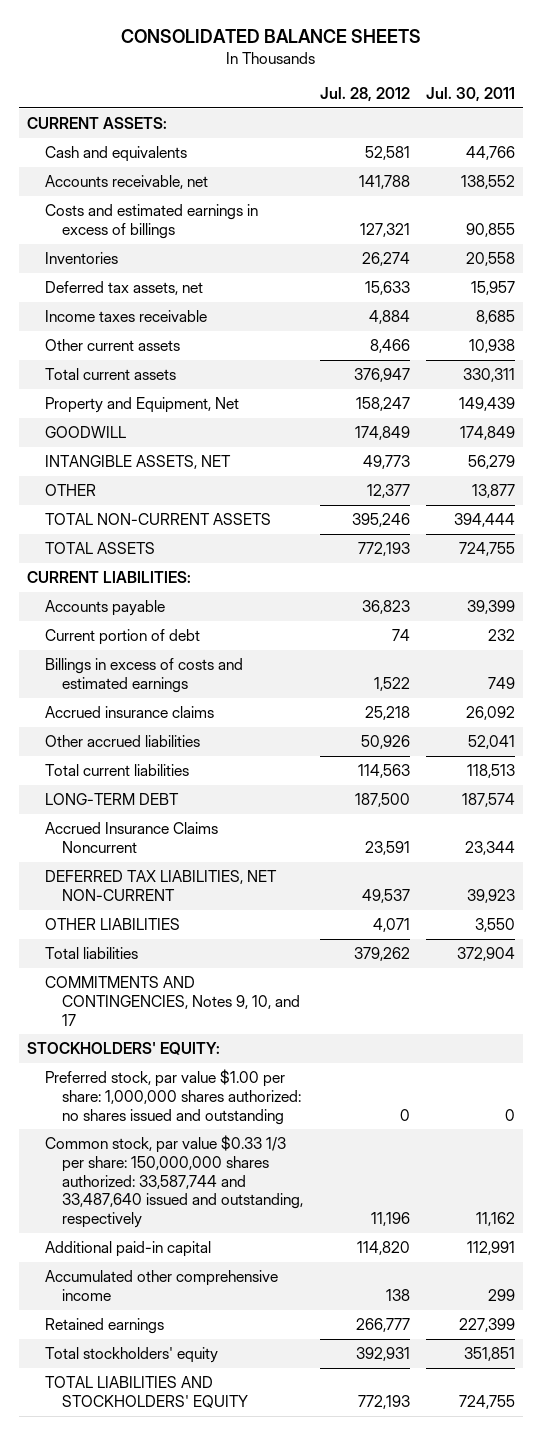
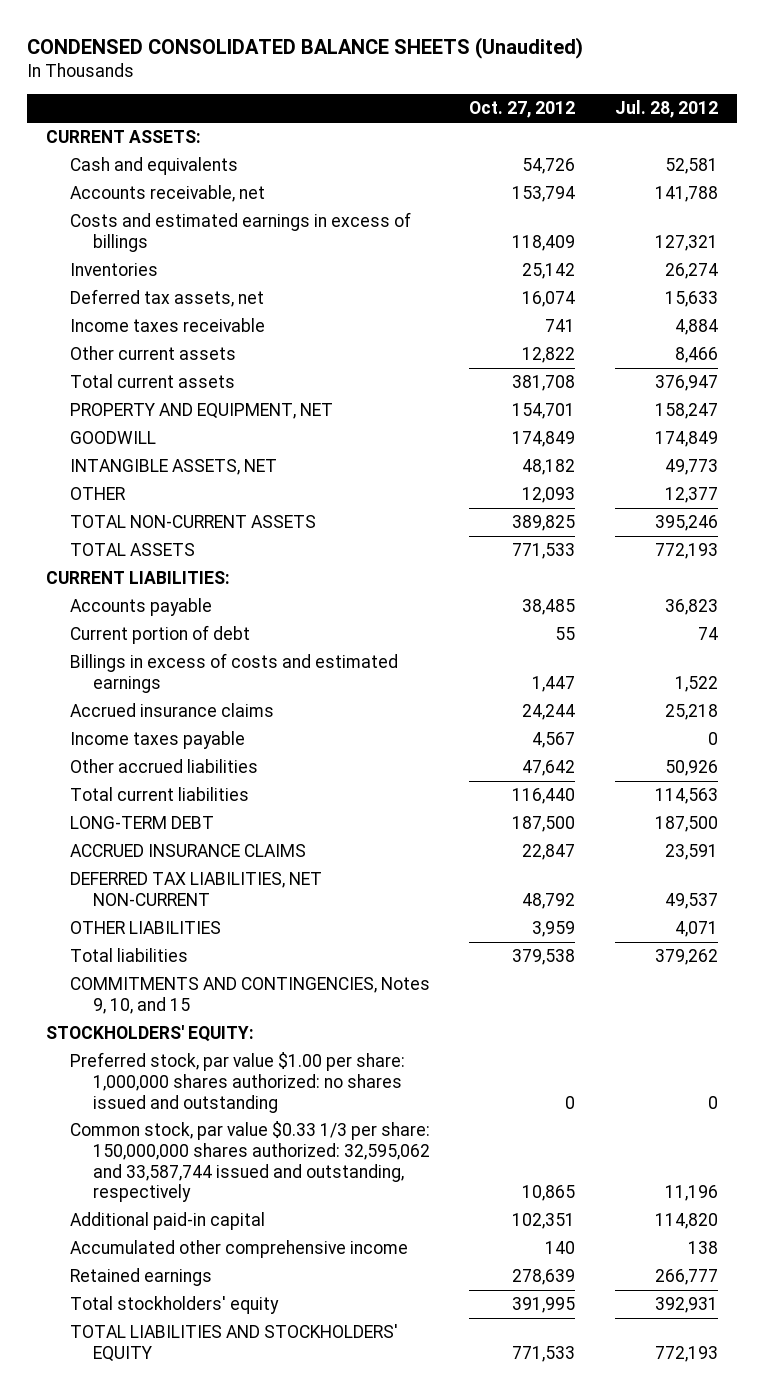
[121,28,422,43] CONSOLIDATED BALANCE SHEETS -> [26,36,583,59] CONDENSED CONSOLIDATED BALANCE SHEETS (Unaudited)
[426,87,516,103] Jul. 30, 2011 -> none
none -> [469,101,576,119] Oct. 27, 2012
[44,397,239,414] Property and Equipment, Net -> [69,403,333,420] PROPERTY AND EQUIPMENT, NET
none -> [69,731,245,750] Income taxes payable
[44,822,218,853] Accrued Insurance Claims Noncurrent -> [69,844,306,858] ACCRUED INSURANCE CLAIMS
[44,976,300,1026] COMMITMENTS AND CONTINGENCIES, Notes 9, 10, and 17 -> [69,977,430,1014] COMMITMENTS AND CONTINGENCIES, Notes 9, 10, and 15
[44,1135,303,1229] Common stock, par value $0.33 1/3 per share: 150,000,000 shares authorized: 33,587,744 and 33,487,640 issued and outstanding, respectively -> [69,1121,430,1203] Common stock, par value $0.33 1/3 per share: 150,000,000 shares authorized: 32,595,062 and 33,587,744 issued and outstanding, respectively

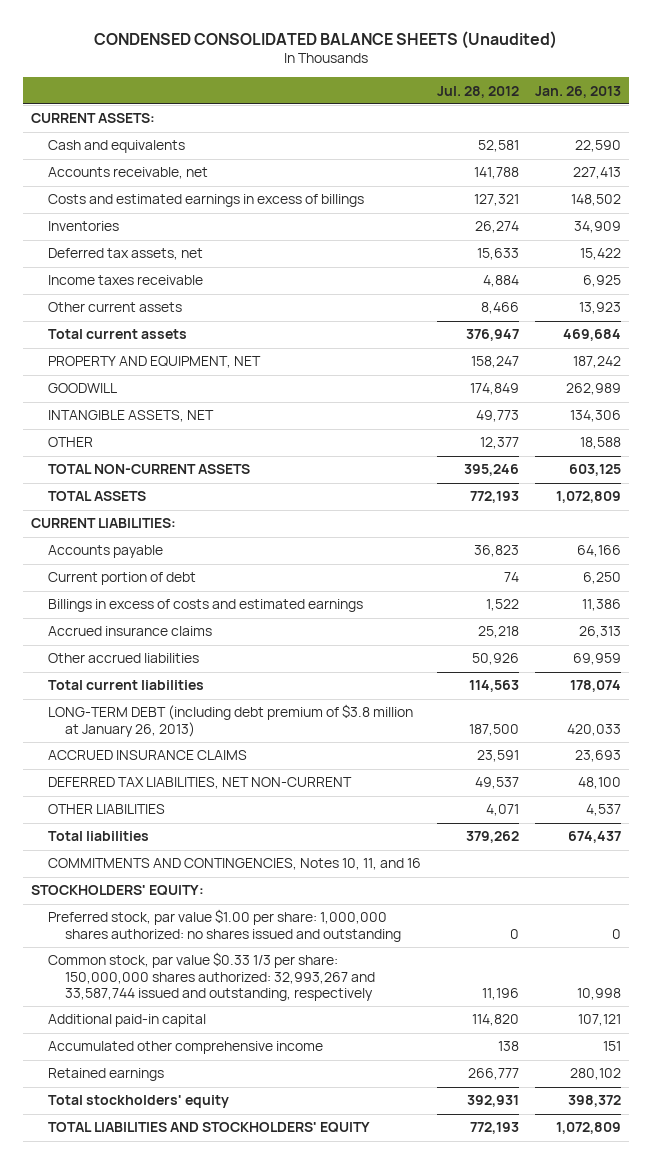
[469,101,576,119] Oct. 27, 2012 -> none
none -> [534,85,621,98] Jan. 26, 2013
[69,731,245,750] Income taxes payable -> none
[69,816,214,830] LONG-TERM DEBT -> [47,704,413,737] LONG-TERM DEBT (including debt premium of $3.8 million at January 26, 2013)
[69,977,430,1014] COMMITMENTS AND CONTINGENCIES, Notes 9, 10, and 15 -> [47,858,421,871] COMMITMENTS AND CONTINGENCIES, Notes 10, 11, and 16
[69,1121,430,1203] Common stock, par value $0.33 1/3 per share: 150,000,000 shares authorized: 32,595,062 and 33,587,744 issued and outstanding, respectively -> [47,952,375,1001] Common stock, par value $0.33 1/3 per share: 150,000,000 shares authorized: 32,993,267 and 33,587,744 issued and outstanding, respectively

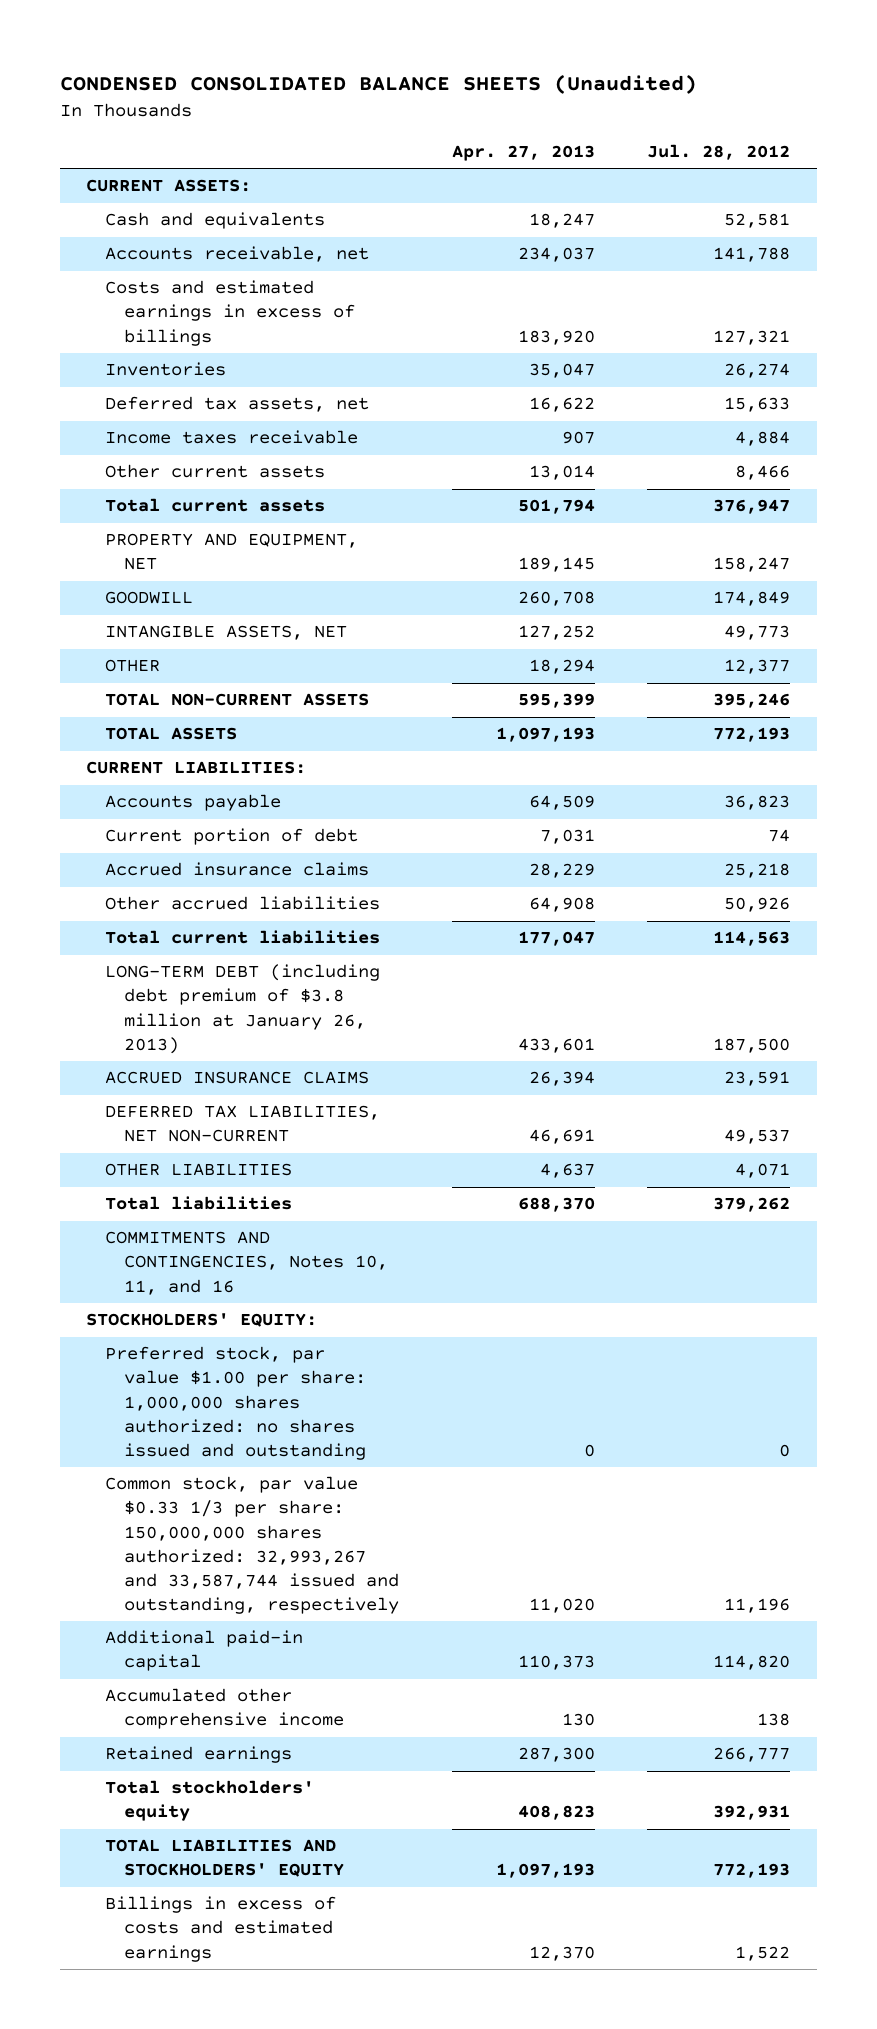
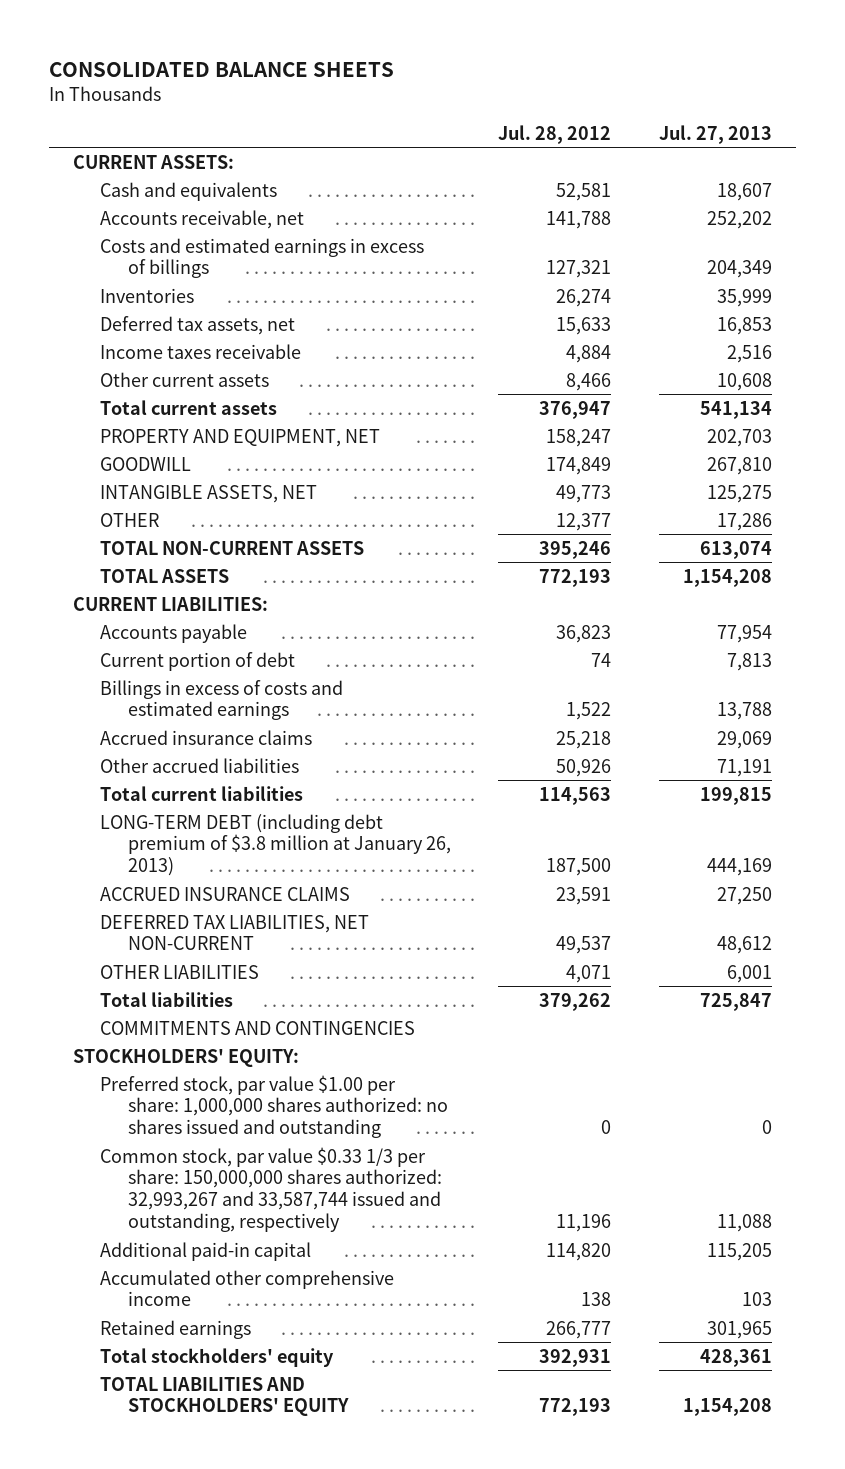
[60,73,698,94] CONDENSED CONSOLIDATED BALANCE SHEETS (Unaudited) -> [49,61,395,77] CONSOLIDATED BALANCE SHEETS
[451,145,595,162] Apr. 27, 2013 -> none
none -> [659,124,773,144] Jul. 27, 2013
[105,1896,337,1962] Billings in excess of costs and estimated earnings -> [100,679,344,721] Billings in excess of costs and estimated earnings
[105,1231,389,1295] COMMITMENTS AND CONTINGENCIES, Notes 10, 11, and 16 -> [100,1020,416,1035] COMMITMENTS AND CONTINGENCIES

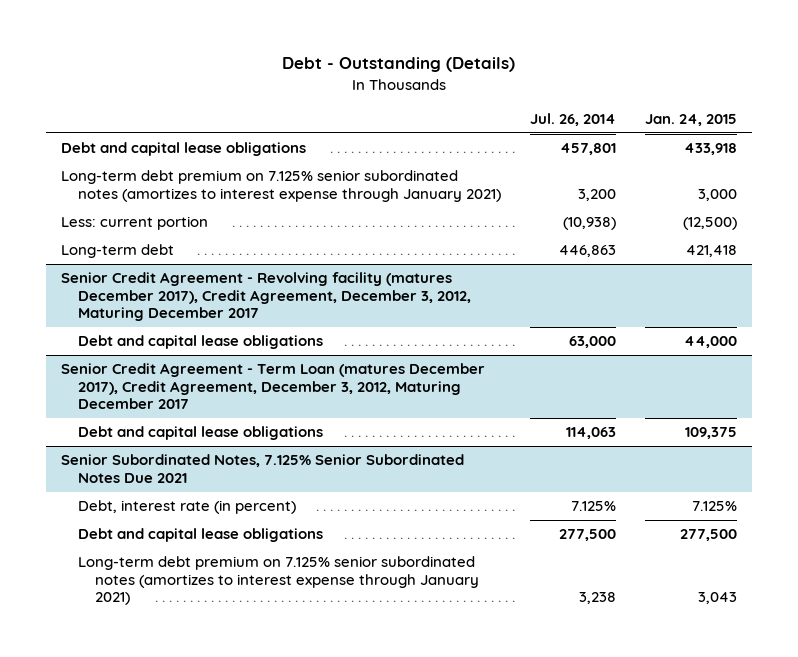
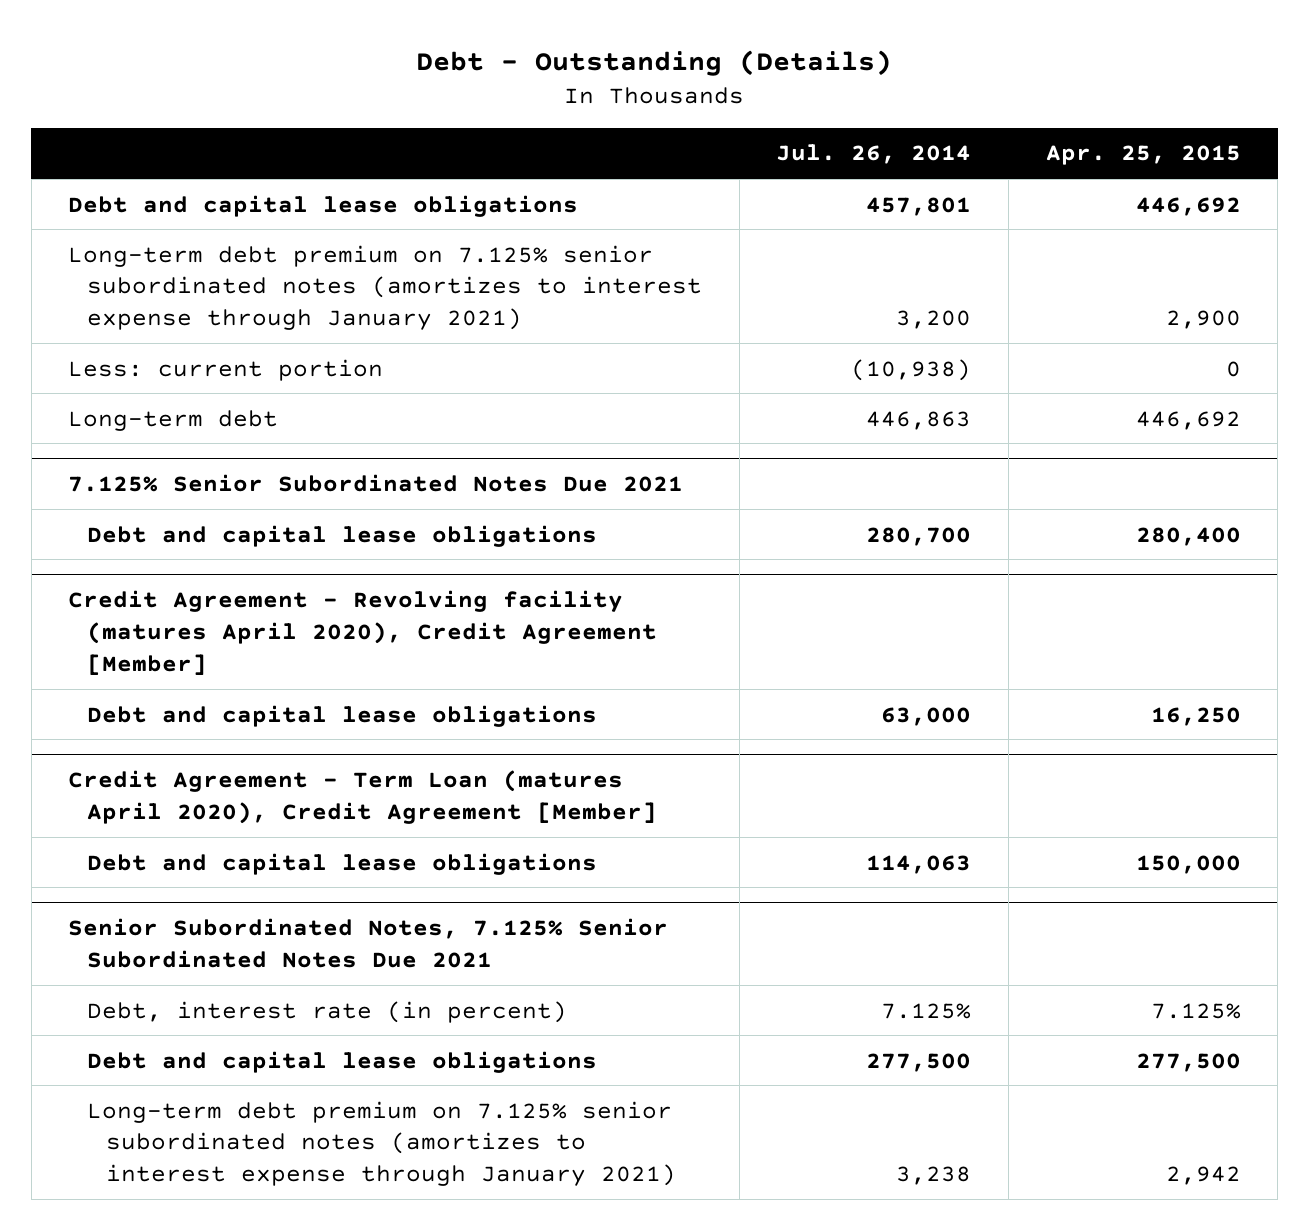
[645,114,738,127] Jan. 24, 2015 -> none
none -> [1045,145,1241,166] Apr. 25, 2015
[60,272,471,322] Senior Credit Agreement - Revolving facility (matures December 2017), Credit Agreement, December 3, 2012, Maturing December 2017 -> none
none -> [68,474,684,493] 7.125% Senior Subordinated Notes Due 2021
none -> [87,524,598,547] Debt and capital lease obligations
none -> [68,590,658,675] Credit Agreement - Revolving facility (matures April 2020), Credit Agreement [Member]
[60,363,485,410] Senior Credit Agreement - Term Loan (matures December 2017), Credit Agreement, December 3, 2012, Maturing December 2017 -> none
none -> [68,770,658,825] Credit Agreement - Term Loan (matures April 2020), Credit Agreement [Member]

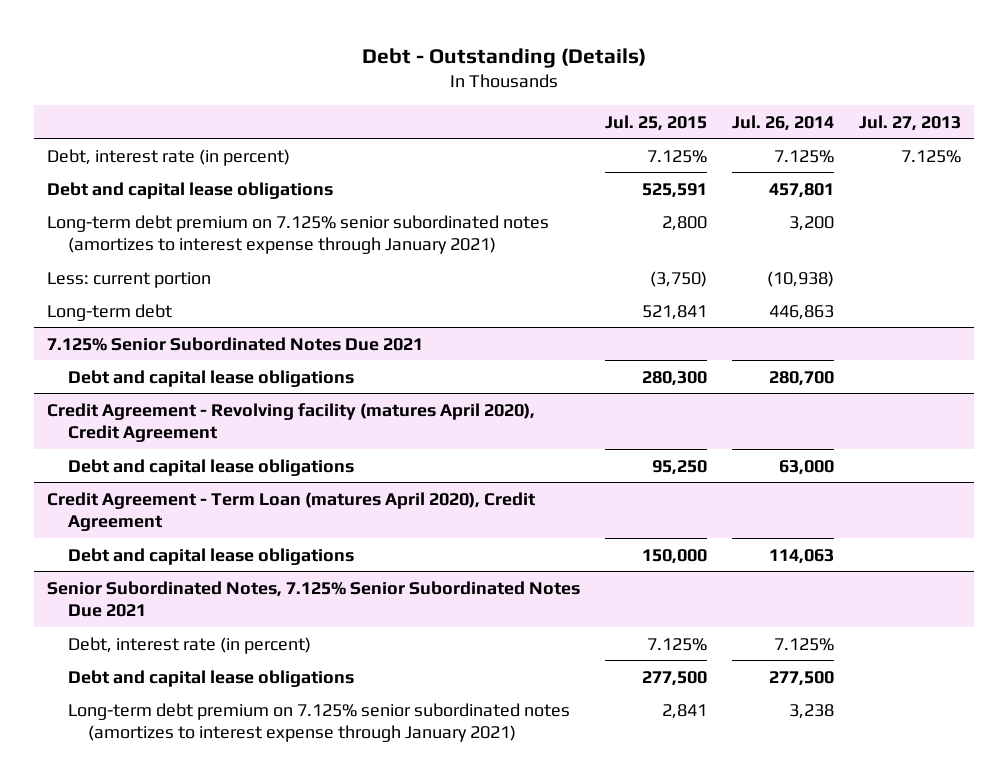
[1045,145,1241,166] Apr. 25, 2015 -> none
none -> [605,114,708,131] Jul. 25, 2015
none -> [859,114,962,131] Jul. 27, 2013
none -> [47,148,291,166] Debt, interest rate (in percent)
[68,590,658,675] Credit Agreement - Revolving facility (matures April 2020), Credit Agreement [Member] -> [47,402,536,442] Credit Agreement - Revolving facility (matures April 2020), Credit Agreement
[68,770,658,825] Credit Agreement - Term Loan (matures April 2020), Credit Agreement [Member] -> [47,491,536,531] Credit Agreement - Term Loan (matures April 2020), Credit Agreement

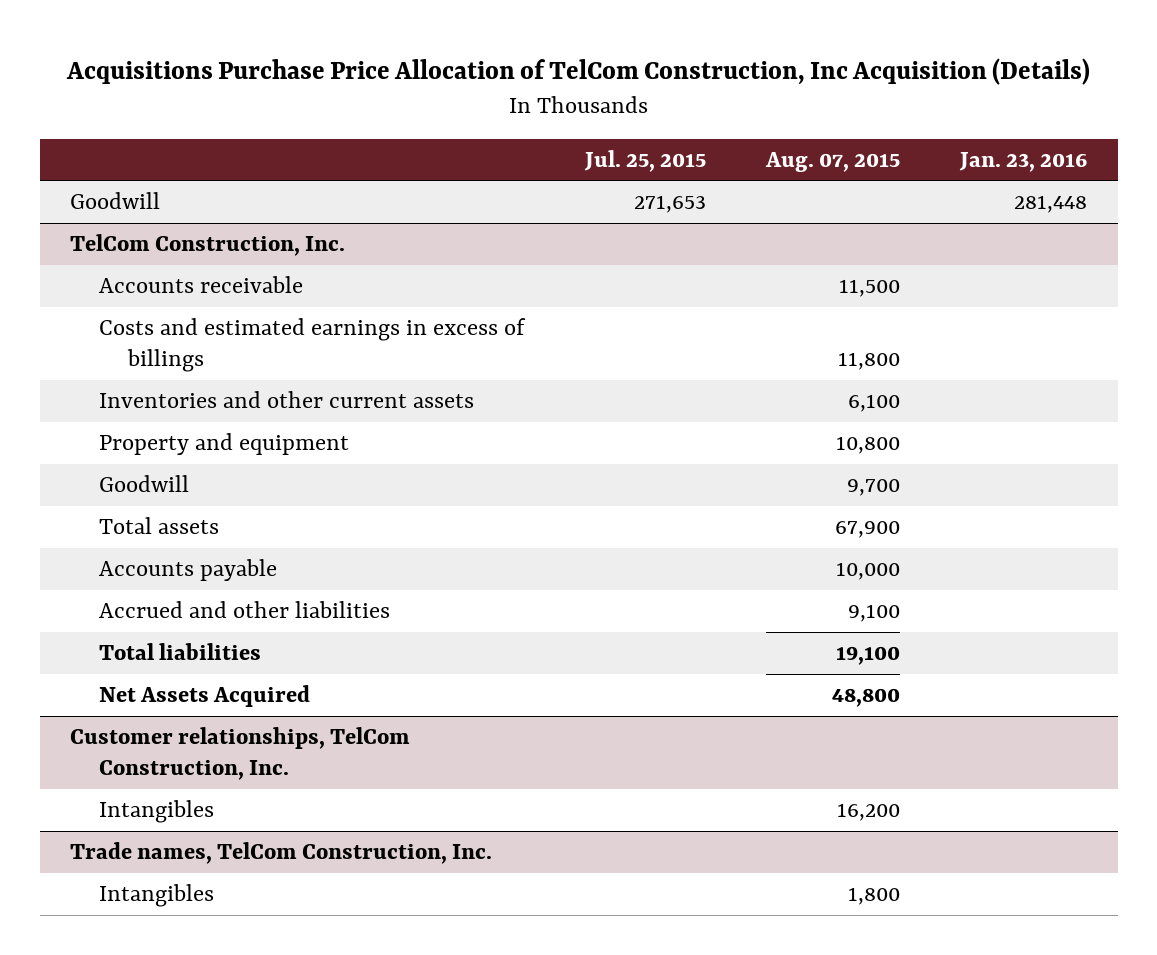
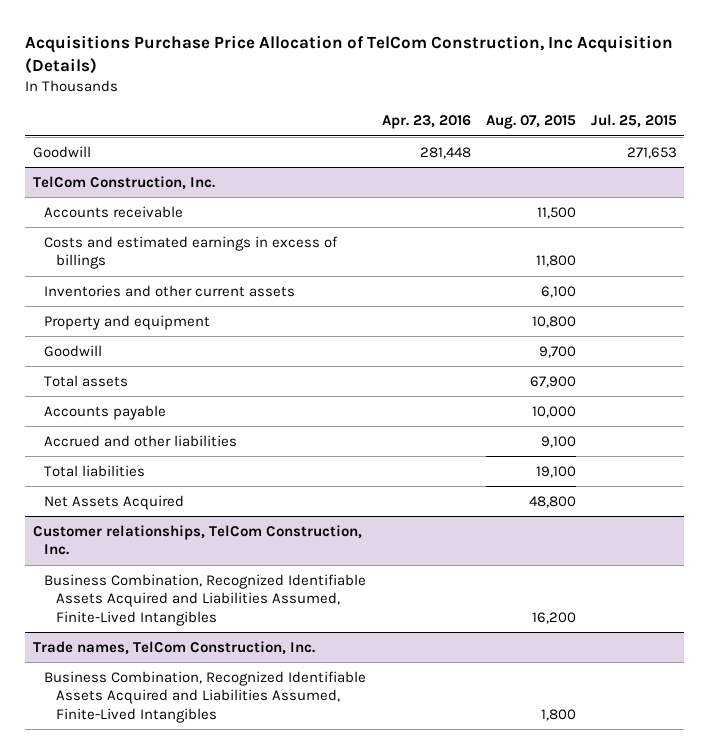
[959,151,1088,172] Jan. 23, 2016 -> none
none -> [381,115,471,130] Apr. 23, 2016
[99,800,215,824] Intangibles -> [44,573,367,627] Business Combination, Recognized Identifiable Assets Acquired and Liabilities Assumed, Finite-Lived Intangibles
[99,884,215,908] Intangibles -> [44,670,367,724] Business Combination, Recognized Identifiable Assets Acquired and Liabilities Assumed, Finite-Lived Intangibles

